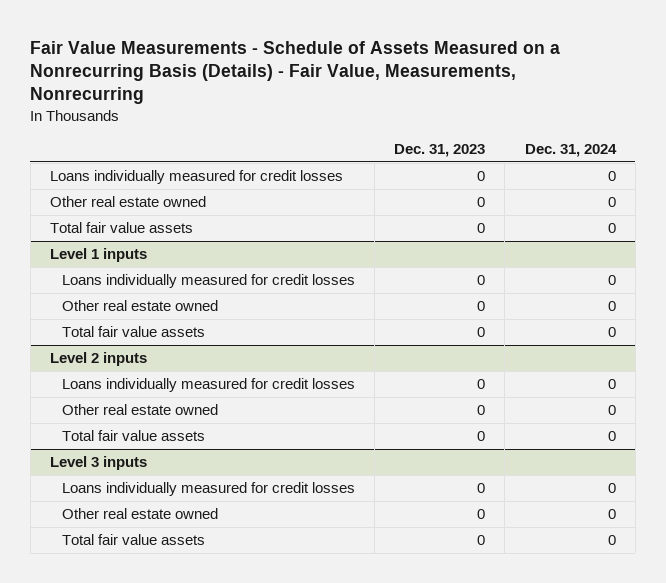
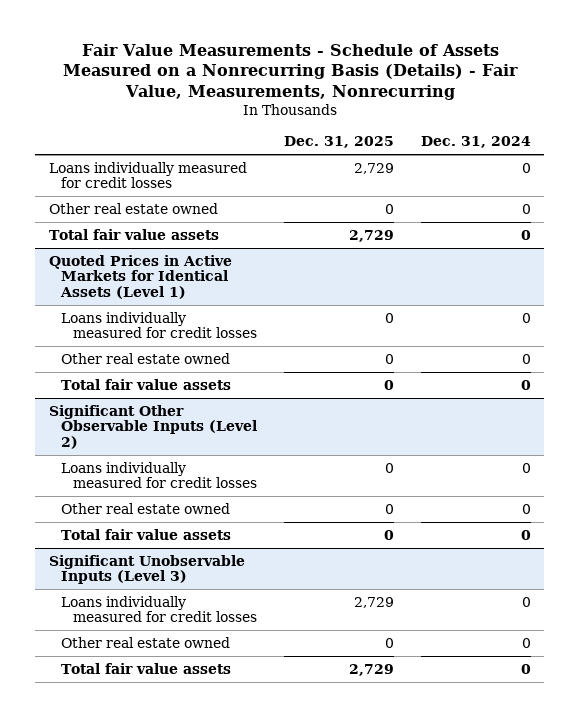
[394,144,486,158] Dec. 31, 2023 -> none
none -> [284,136,395,149] Dec. 31, 2025
[50,248,148,263] Level 1 inputs -> [48,254,232,299] Quoted Prices in Active Markets for Identical Assets (Level 1)
[50,352,148,367] Level 2 inputs -> [48,404,257,449] Significant Other Observable Inputs (Level 2)
[50,456,148,471] Level 3 inputs -> [48,554,245,585] Significant Unobservable Inputs (Level 3)

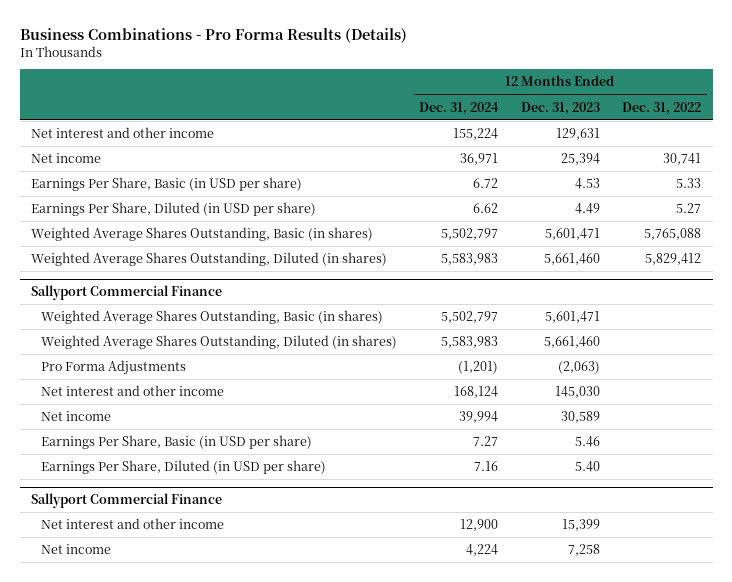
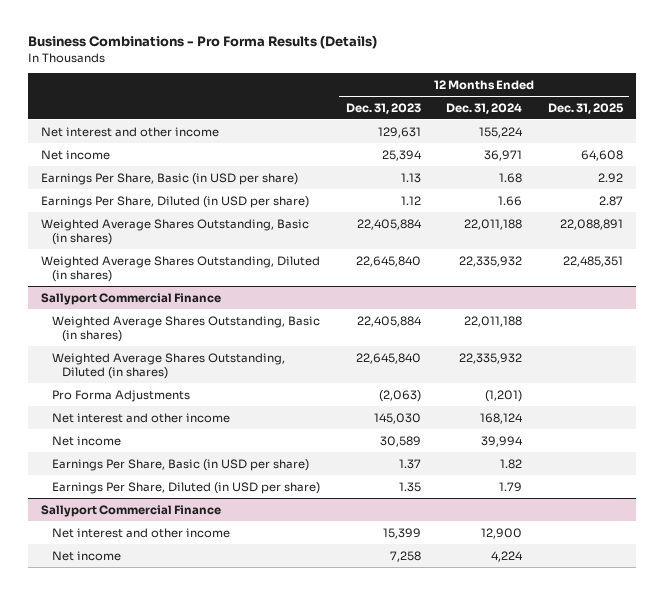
[622,101,702,115] Dec. 31, 2022 -> none
none -> [548,102,625,114] Dec. 31, 2025
[473,178,499,189] 6.72 -> [499,172,523,183] 1.68
[574,178,600,190] 4.53 -> [400,172,421,183] 1.13
[473,203,499,214] 6.62 -> [498,195,523,206] 1.66
[574,203,600,215] 4.49 -> [400,195,421,205] 1.12
[441,228,499,241] 5,502,797 -> [464,218,523,230] 22,011,188
[544,228,600,241] 5,601,471 -> [356,218,422,230] 22,405,884
[441,253,499,266] 5,583,983 -> [459,255,523,267] 22,335,932
[543,253,600,266] 5,661,460 -> [355,255,421,267] 22,645,840
[441,311,499,324] 5,502,797 -> [464,315,523,327] 22,011,188
[544,311,600,324] 5,601,471 -> [356,315,422,327] 22,405,884
[441,336,499,349] 5,583,983 -> [459,352,523,364] 22,335,932
[543,336,600,349] 5,661,460 -> [355,352,421,364] 22,645,840
[473,436,499,447] 7.27 -> [500,458,523,469] 1.82
[574,436,600,448] 5.46 -> [398,458,421,469] 1.37
[474,461,499,472] 7.16 -> [499,481,523,492] 1.79
[574,461,600,473] 5.40 -> [398,481,421,492] 1.35

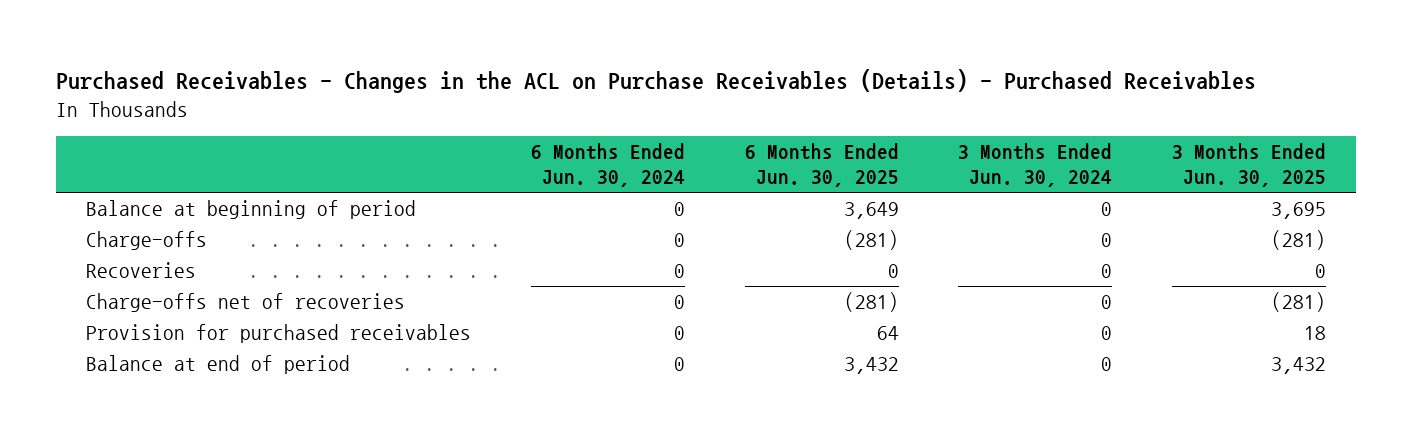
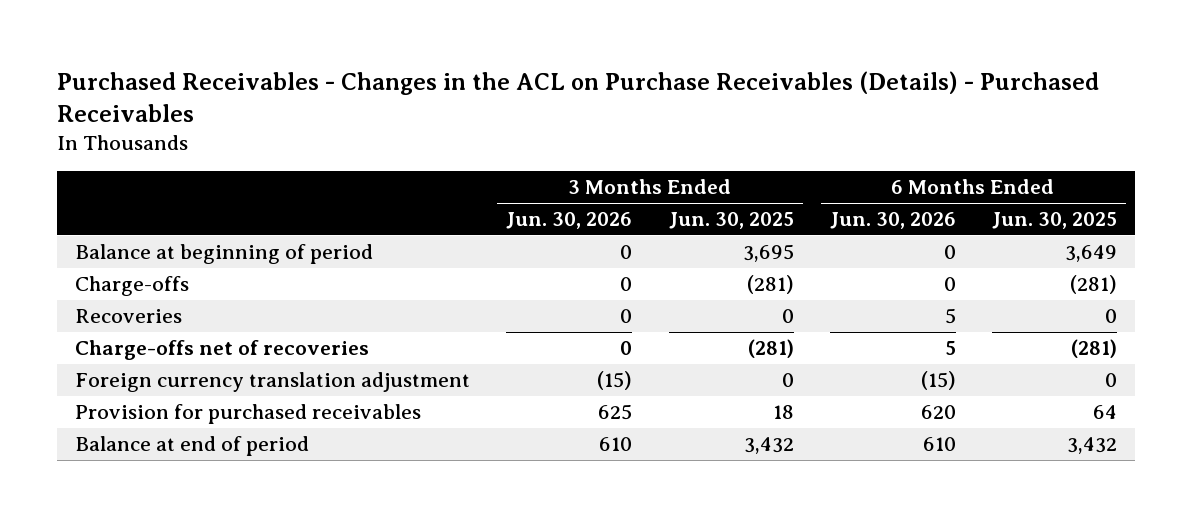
[530,143,685,188] 6 Months Ended Jun. 30, 2024 -> none
[958,143,1113,188] 3 Months Ended Jun. 30, 2024 -> none
none -> [506,212,633,230] Jun. 30, 2026
none -> [829,212,956,230] Jun. 30, 2026
none -> [75,372,471,393] Foreign currency translation adjustment

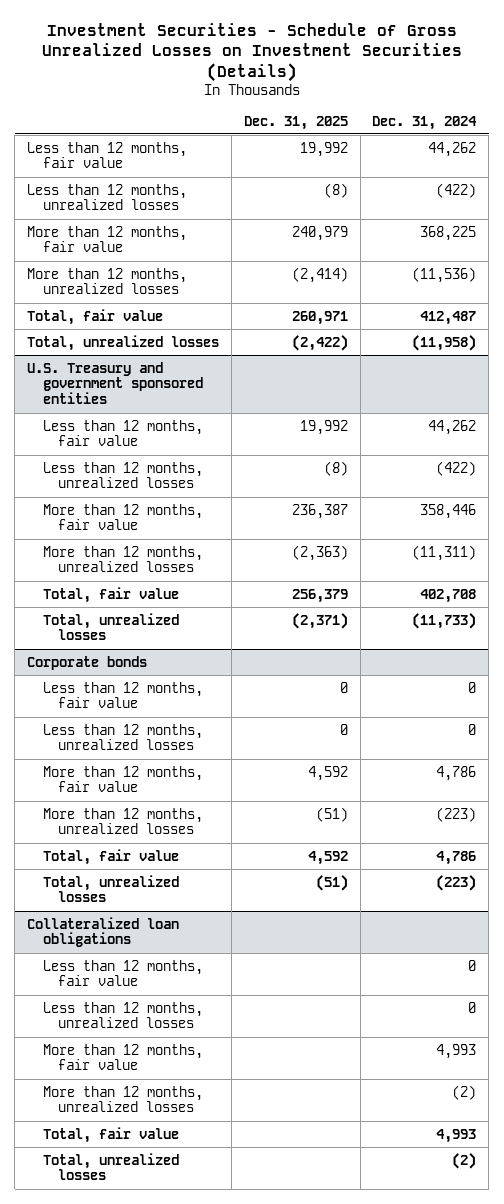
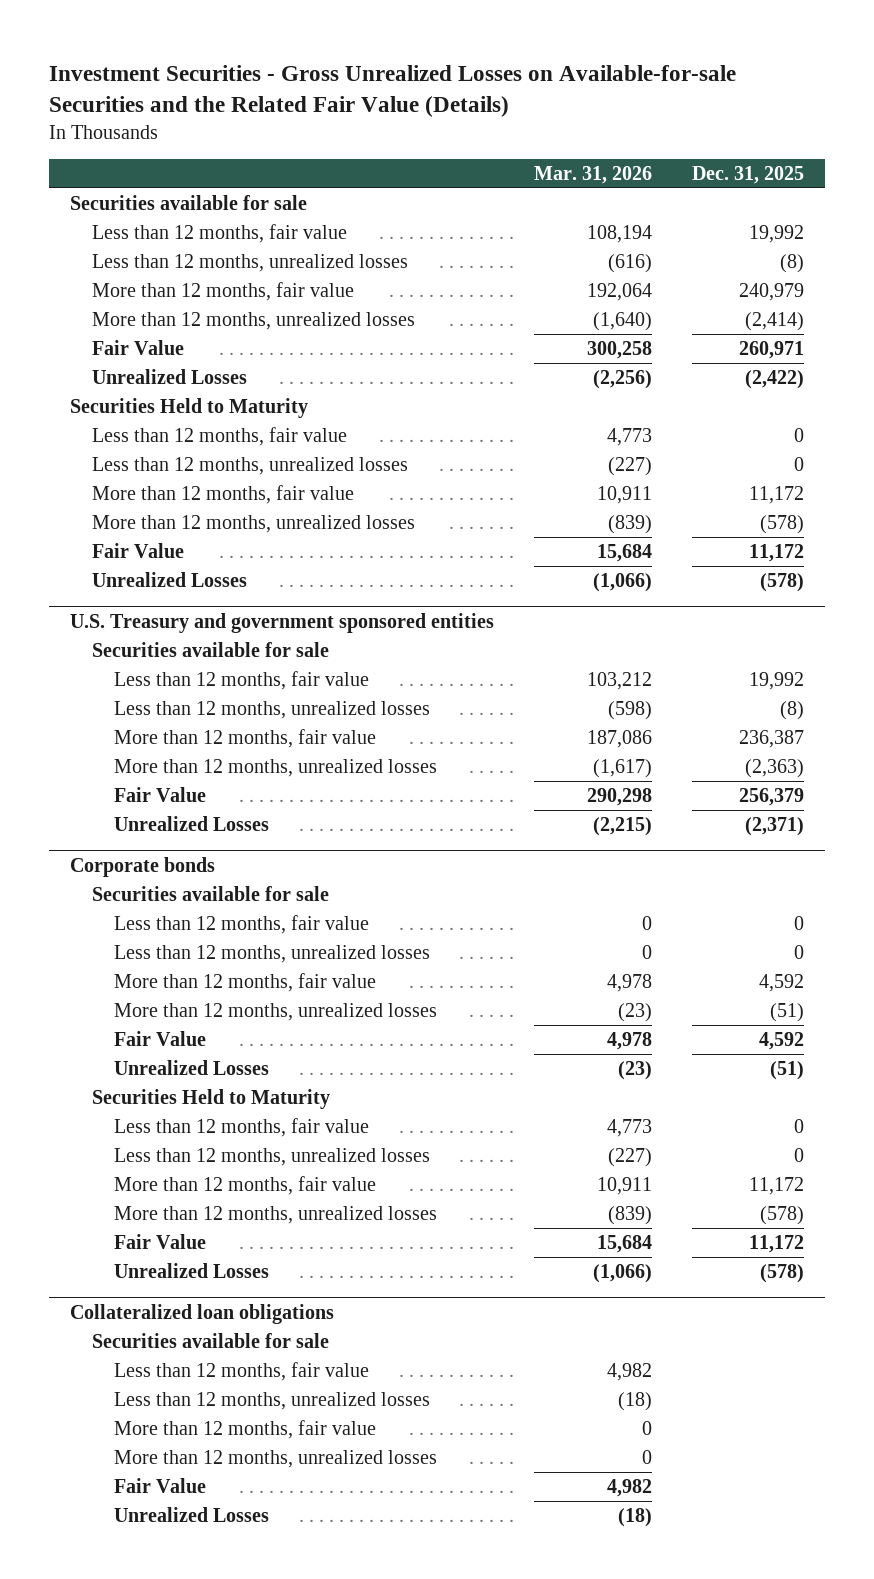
[41,22,462,82] Investment Securities - Schedule of Gross Unrealized Losses on Investment Securities (Details) -> [49,64,737,117] Investment Securities - Gross Unrealized Losses on Available-for-sale Securities and the Related Fair Value (Details)
[372,115,478,130] Dec. 31, 2024 -> none
none -> [533,165,652,184] Mar. 31, 2026
none -> [69,195,307,211] Securities available for sale
[27,308,164,325] Total, fair value -> [92,340,185,356] Fair Value
[27,334,220,351] Total, unrealized losses -> [92,369,248,385] Unrealized Losses
none -> [69,398,308,419] Securities Held to Maturity
none -> [92,427,348,447] Less than 12 months, fair value
none -> [92,457,409,476] Less than 12 months, unrealized losses
none -> [92,485,355,505] More than 12 months, fair value
none -> [92,515,416,534] More than 12 months, unrealized losses
none -> [92,543,185,559] Fair Value
none -> [92,572,248,588] Unrealized Losses
none -> [92,642,330,658] Securities available for sale
[42,586,179,603] Total, fair value -> [114,787,207,803] Fair Value
[42,612,179,641] Total, unrealized losses -> [114,816,270,832] Unrealized Losses
none -> [92,886,330,902] Securities available for sale
[42,848,179,865] Total, fair value -> [114,1031,207,1047] Fair Value
[42,874,179,903] Total, unrealized losses -> [114,1060,270,1076] Unrealized Losses
none -> [92,1089,331,1110] Securities Held to Maturity
none -> [114,1118,370,1138] Less than 12 months, fair value
none -> [114,1148,431,1167] Less than 12 months, unrealized losses
none -> [114,1176,377,1196] More than 12 months, fair value
none -> [114,1206,438,1225] More than 12 months, unrealized losses
none -> [114,1234,207,1250] Fair Value
none -> [114,1263,270,1279] Unrealized Losses
none -> [92,1333,330,1349] Securities available for sale
[42,1126,179,1143] Total, fair value -> [114,1478,207,1494] Fair Value
[42,1152,179,1181] Total, unrealized losses -> [114,1507,270,1523] Unrealized Losses

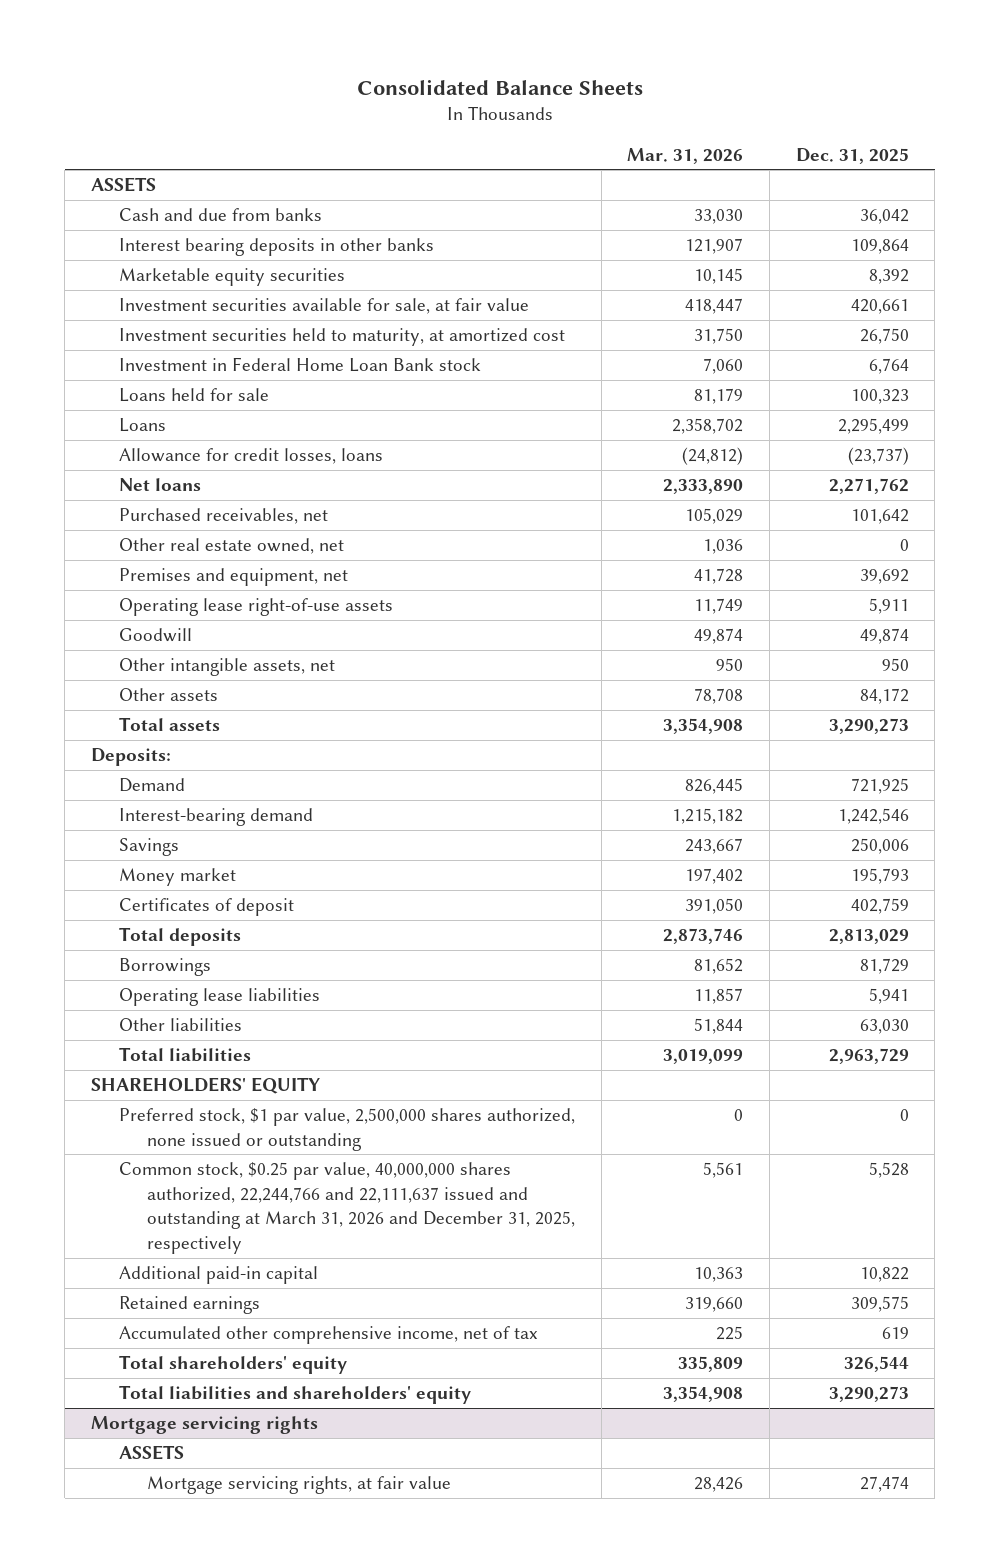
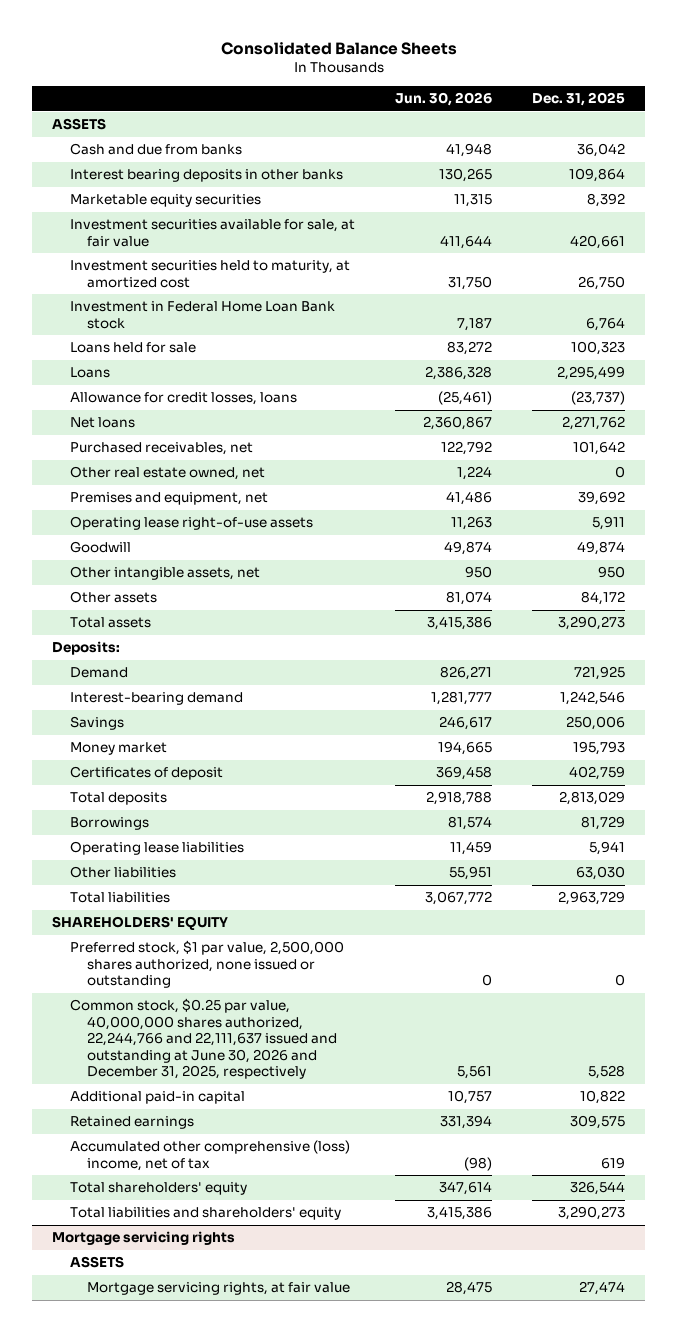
[627,147,744,164] Mar. 31, 2026 -> none
none -> [394,92,492,107] Jun. 30, 2026
[118,1162,575,1254] Common stock, $0.25 par value, 40,000,000 shares authorized, 22,244,766 and 22,111,637 issued and outstanding at March 31, 2026 and December 31, 2025, respectively -> [69,998,337,1080] Common stock, $0.25 par value, 40,000,000 shares authorized, 22,244,766 and 22,111,637 issued and outstanding at June 30, 2026 and December 31, 2025, respectively
[118,1326,538,1345] Accumulated other comprehensive income, net of tax -> [69,1140,350,1171] Accumulated other comprehensive (loss) income, net of tax

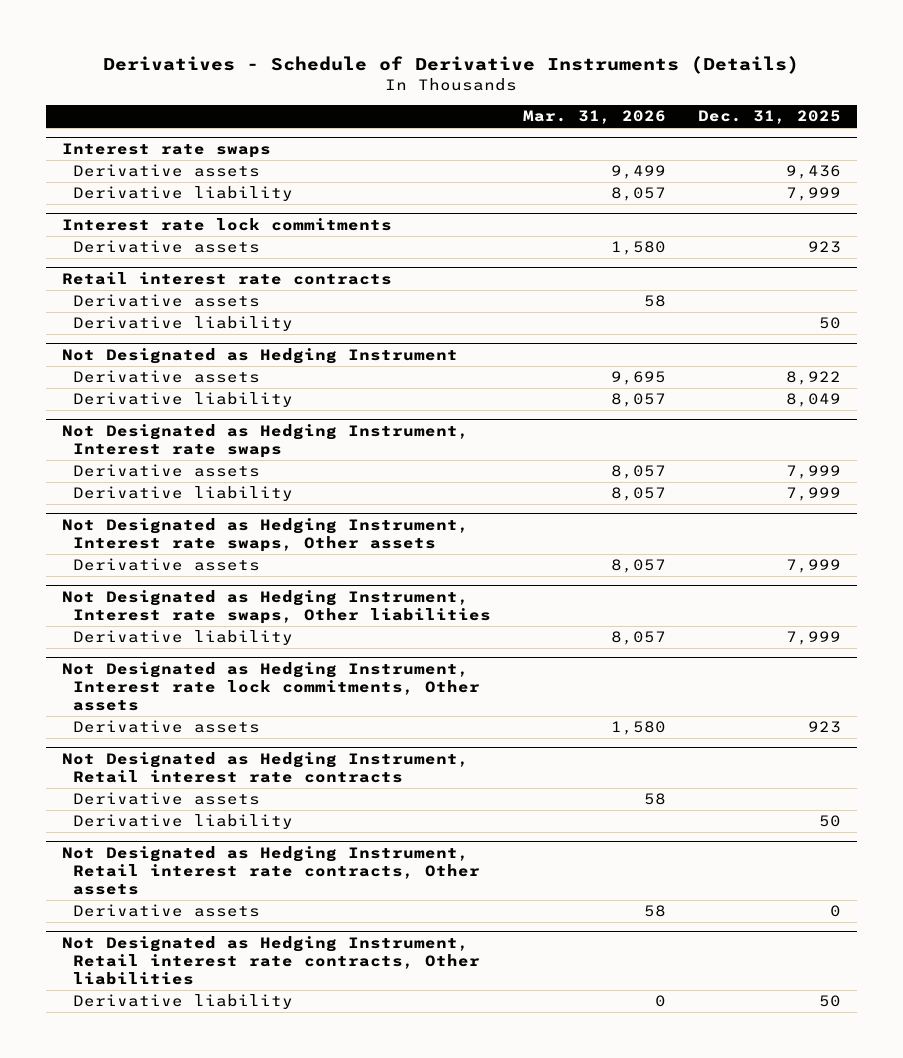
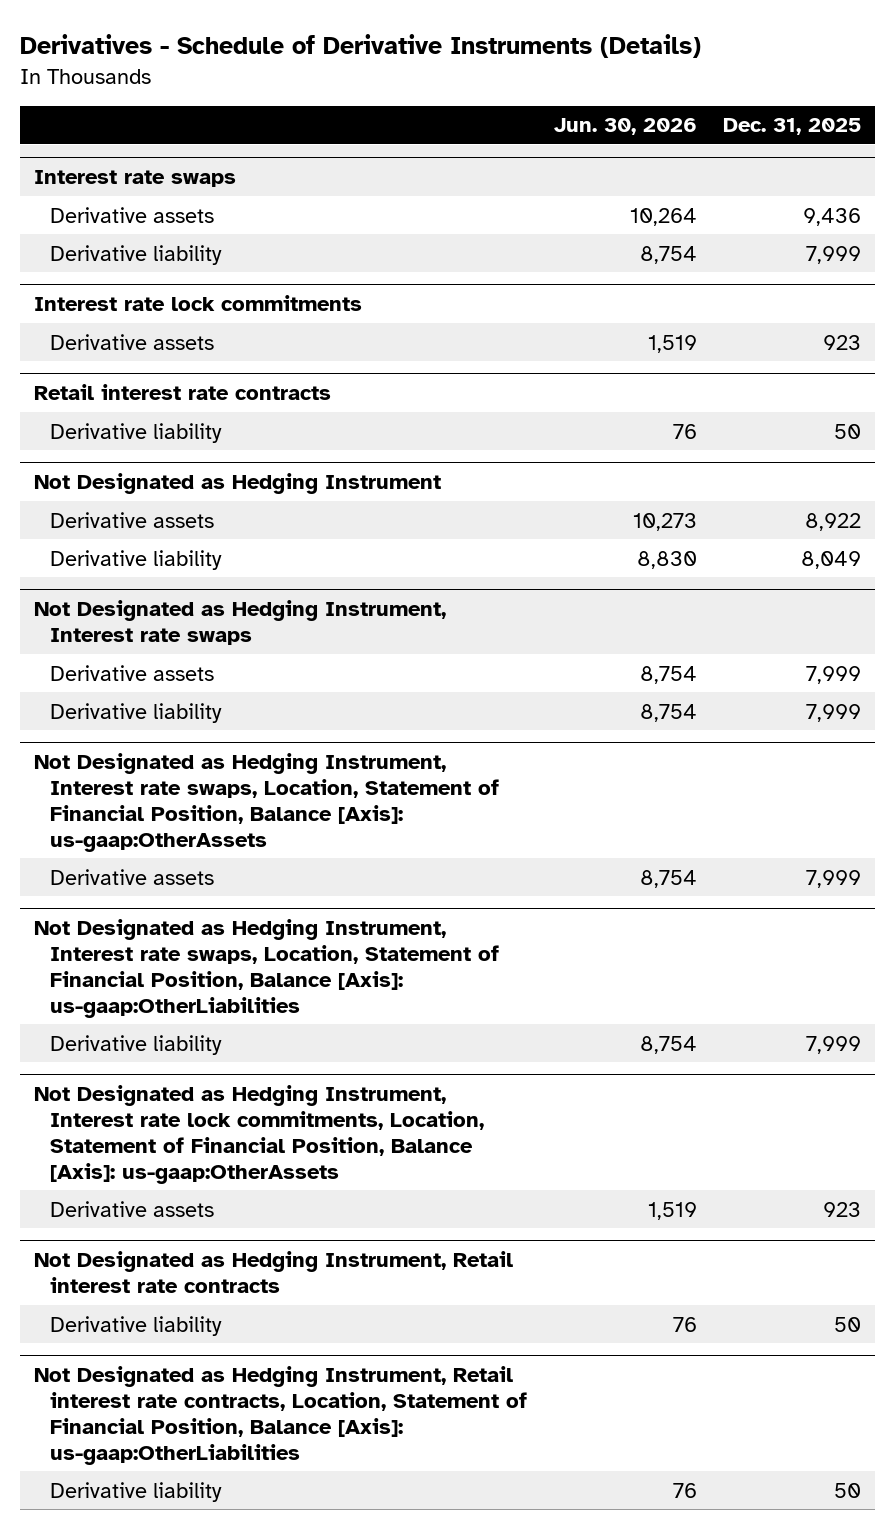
[522,110,666,125] Mar. 31, 2026 -> none
none -> [553,118,697,136] Jun. 30, 2026
[73,294,261,308] Derivative assets -> none
[62,517,470,552] Not Designated as Hedging Instrument, Interest rate swaps, Other assets -> none
none -> [33,753,499,852] Not Designated as Hedging Instrument, Interest rate swaps, Location, Statement of Financial Position, Balance [Axis]: us-gaap:OtherAssets
[62,589,492,624] Not Designated as Hedging Instrument, Interest rate swaps, Other liabilities -> none
none -> [33,919,499,1018] Not Designated as Hedging Instrument, Interest rate swaps, Location, Statement of Financial Position, Balance [Axis]: us-gaap:OtherLiabilities
[62,661,481,711] Not Designated as Hedging Instrument, Interest rate lock commitments, Other assets -> none
none -> [33,1085,484,1184] Not Designated as Hedging Instrument, Interest rate lock commitments, Location, Statement of Financial Position, Balance [Axis]: us-gaap:OtherAssets
[73,792,261,806] Derivative assets -> none
[62,845,481,895] Not Designated as Hedging Instrument, Retail interest rate contracts, Other assets -> none
[73,904,261,918] Derivative assets -> none
[62,935,481,985] Not Designated as Hedging Instrument, Retail interest rate contracts, Other liabilities -> none
none -> [33,1366,527,1465] Not Designated as Hedging Instrument, Retail interest rate contracts, Location, Statement of Financial Position, Balance [Axis]: us-gaap:OtherLiabilities

